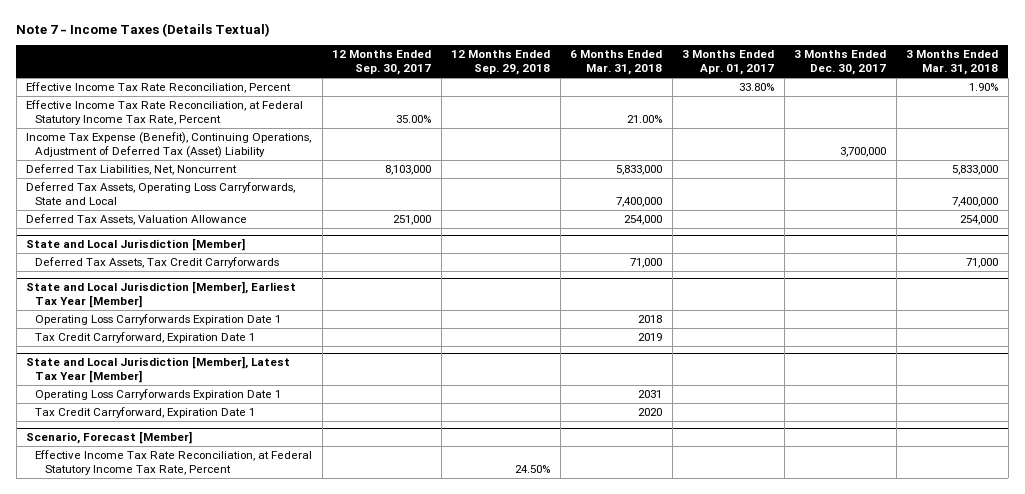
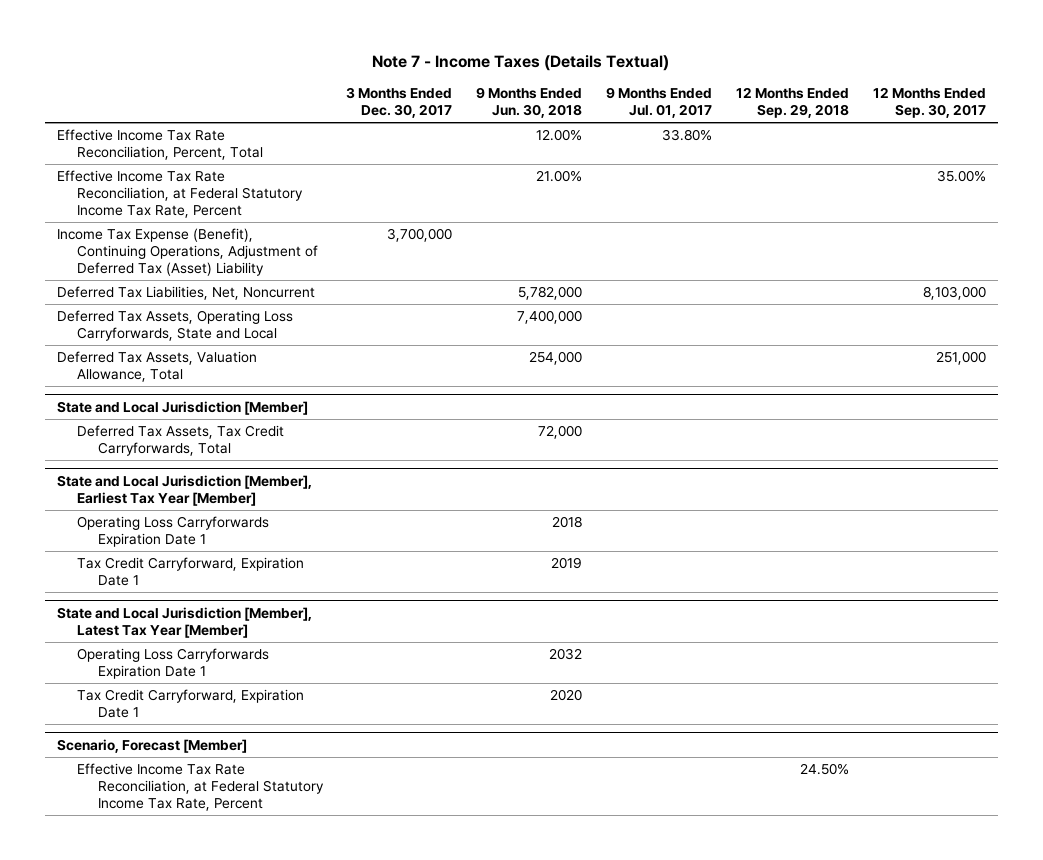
[570,50,663,76] 6 Months Ended Mar. 31, 2018 -> none
[682,50,775,76] 3 Months Ended Apr. 01, 2017 -> none
[906,50,999,76] 3 Months Ended Mar. 31, 2018 -> none
none -> [476,87,583,119] 9 Months Ended Jun. 30, 2018
none -> [606,87,713,119] 9 Months Ended Jul. 01, 2017
[26,82,292,94] Effective Income Tax Rate Reconciliation, Percent -> [57,129,264,161] Effective Income Tax Rate Reconciliation, Percent, Total
[26,214,248,226] Deferred Tax Assets, Valuation Allowance -> [57,351,258,383] Deferred Tax Assets, Valuation Allowance, Total
[35,257,280,269] Deferred Tax Assets, Tax Credit Carryforwards -> [77,425,285,457] Deferred Tax Assets, Tax Credit Carryforwards, Total

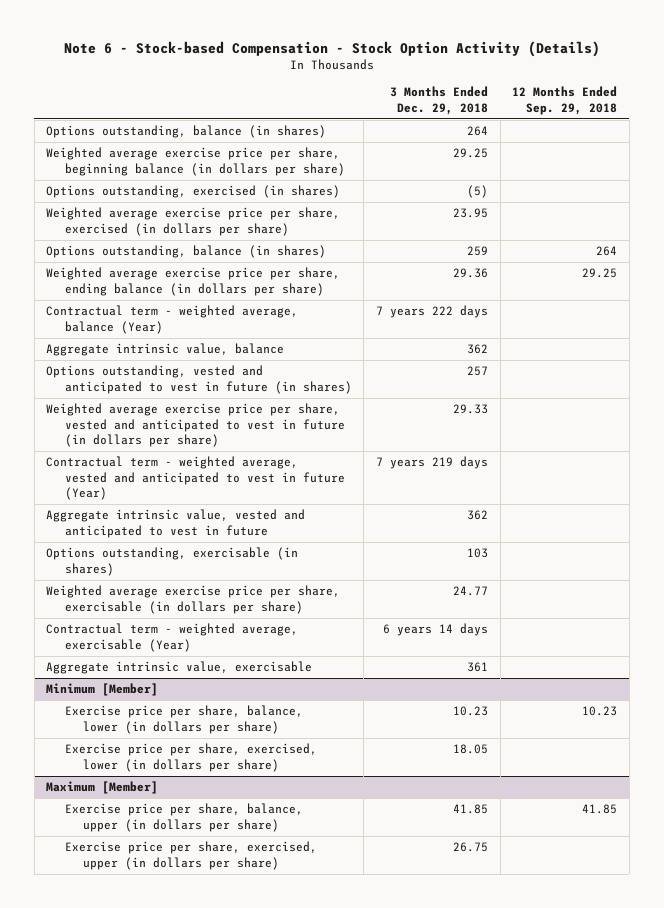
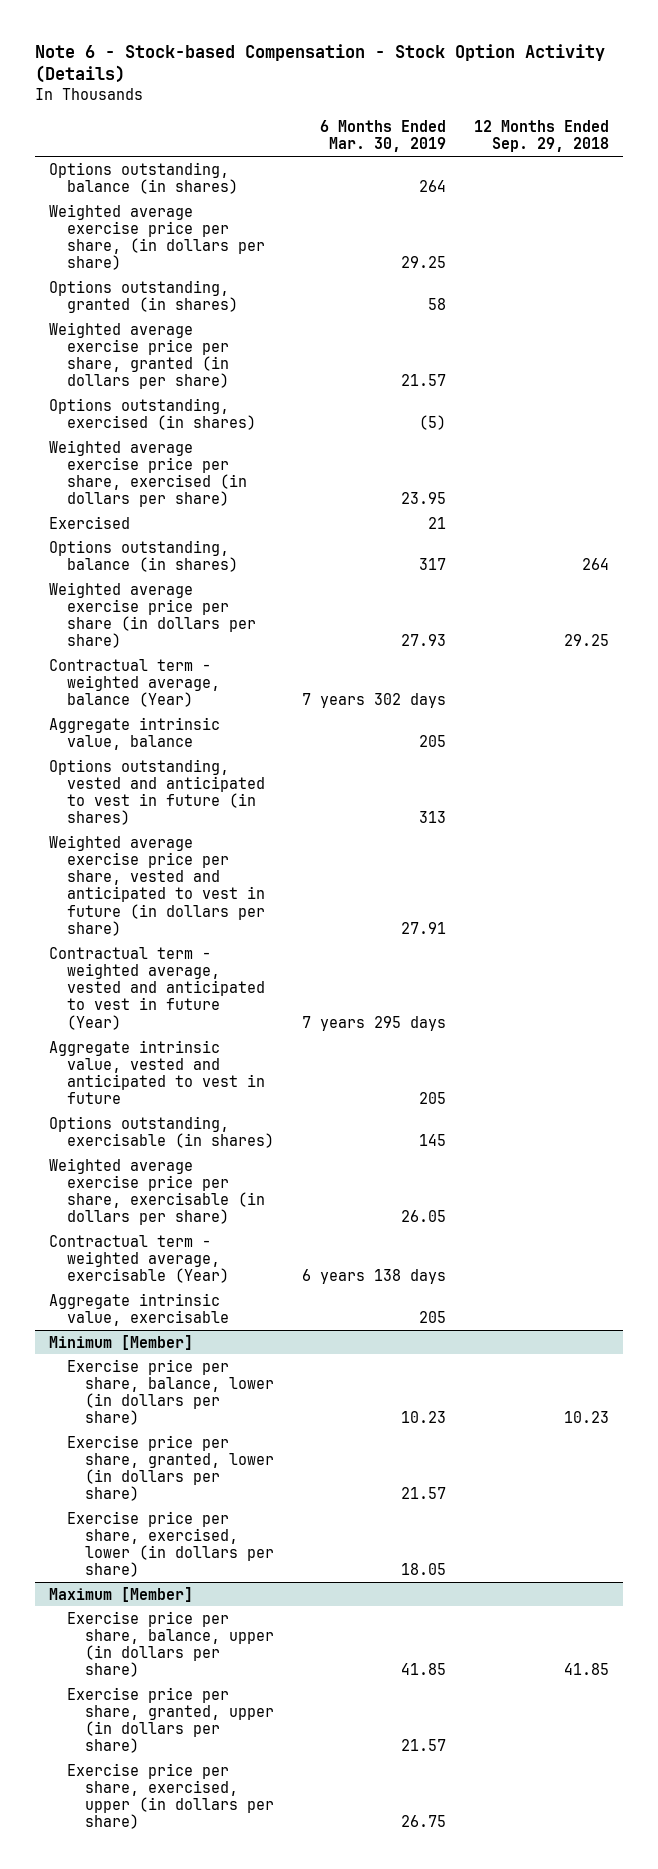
[389,86,488,115] 3 Months Ended Dec. 29, 2018 -> none
none -> [319,119,446,153] 6 Months Ended Mar. 30, 2019
[46,147,345,176] Weighted average exercise price per share, beginning balance (in dollars per share) -> [48,203,265,271] Weighted average exercise price per share, (in dollars per share)
none -> [48,279,238,313] Options outstanding, granted (in shares)
none -> [48,321,229,390] Weighted average exercise price per share, granted (in dollars per share)
none -> [48,515,130,529] Exercised
[46,267,341,296] Weighted average exercise price per share, ending balance (in dollars per share) -> [48,581,256,649] Weighted average exercise price per share (in dollars per share)
none -> [66,1434,274,1502] Exercise price per share, granted, lower (in dollars per share)
none -> [66,1686,274,1754] Exercise price per share, granted, upper (in dollars per share)

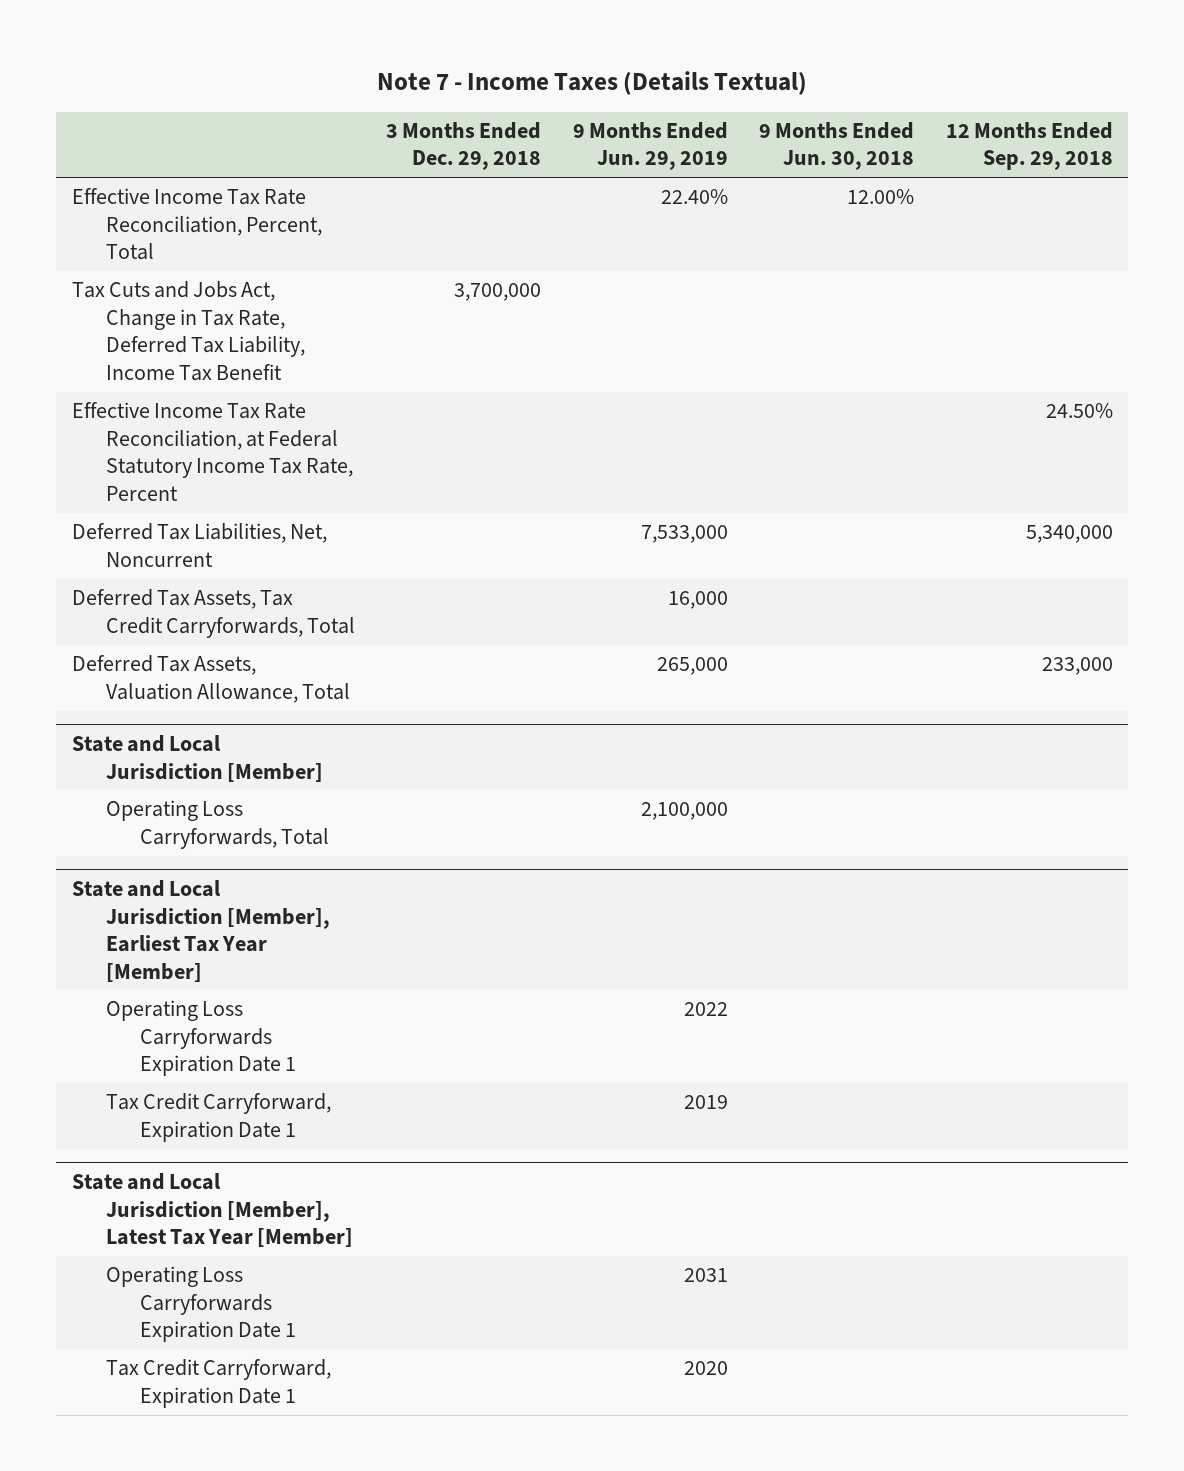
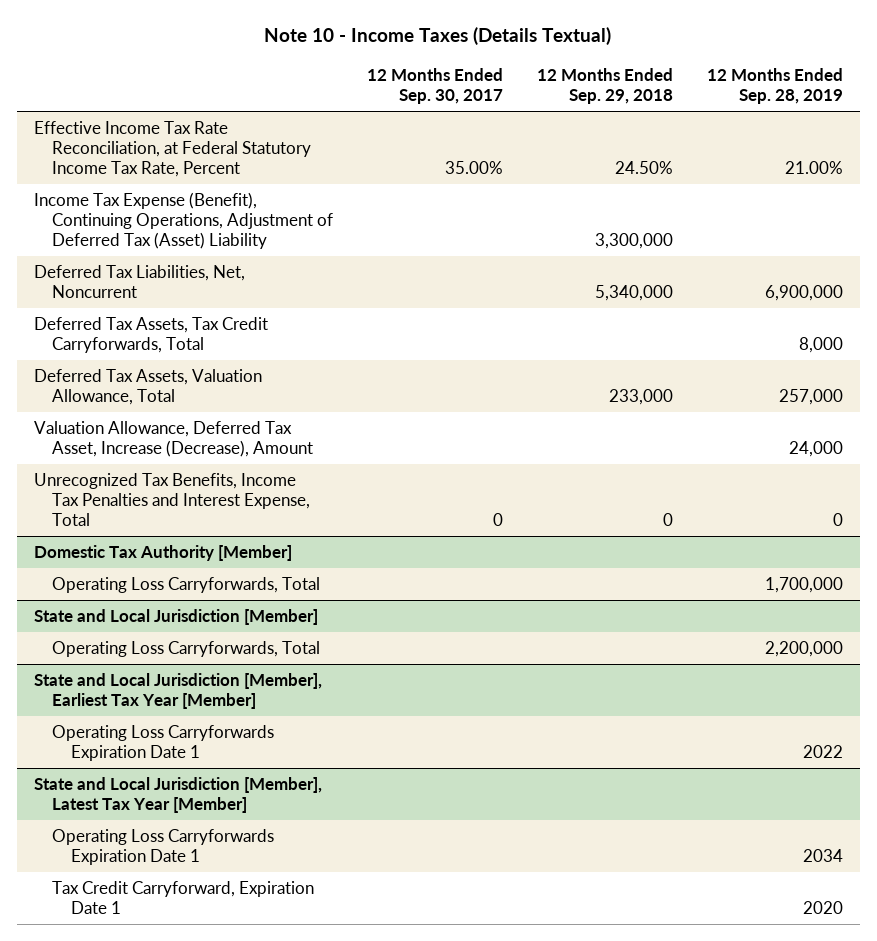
[377,70,808,95] Note 7 - Income Taxes (Details Textual) -> [264,27,612,46] Note 10 - Income Taxes (Details Textual)
[386,121,542,171] 3 Months Ended Dec. 29, 2018 -> none
[572,121,728,171] 9 Months Ended Jun. 29, 2019 -> none
[759,121,915,171] 9 Months Ended Jun. 30, 2018 -> none
none -> [367,67,504,105] 12 Months Ended Sep. 30, 2017
none -> [707,67,844,105] 12 Months Ended Sep. 28, 2019
[71,188,322,261] Effective Income Tax Rate Reconciliation, Percent, Total -> none
[71,281,305,381] Tax Cuts and Jobs Act, Change in Tax Rate, Deferred Tax Liability, Income Tax Benefit -> none
none -> [33,192,334,250] Income Tax Expense (Benefit), Continuing Operations, Adjustment of Deferred Tax (Asset) Liability
none -> [33,421,314,458] Valuation Allowance, Deferred Tax Asset, Increase (Decrease), Amount
none -> [33,473,311,527] Unrecognized Tax Benefits, Income Tax Penalties and Interest Expense, Total
none -> [33,545,292,562] Domestic Tax Authority [Member]
none -> [52,577,321,594] Operating Loss Carryforwards, Total
[105,1093,331,1142] Tax Credit Carryforward, Expiration Date 1 -> none

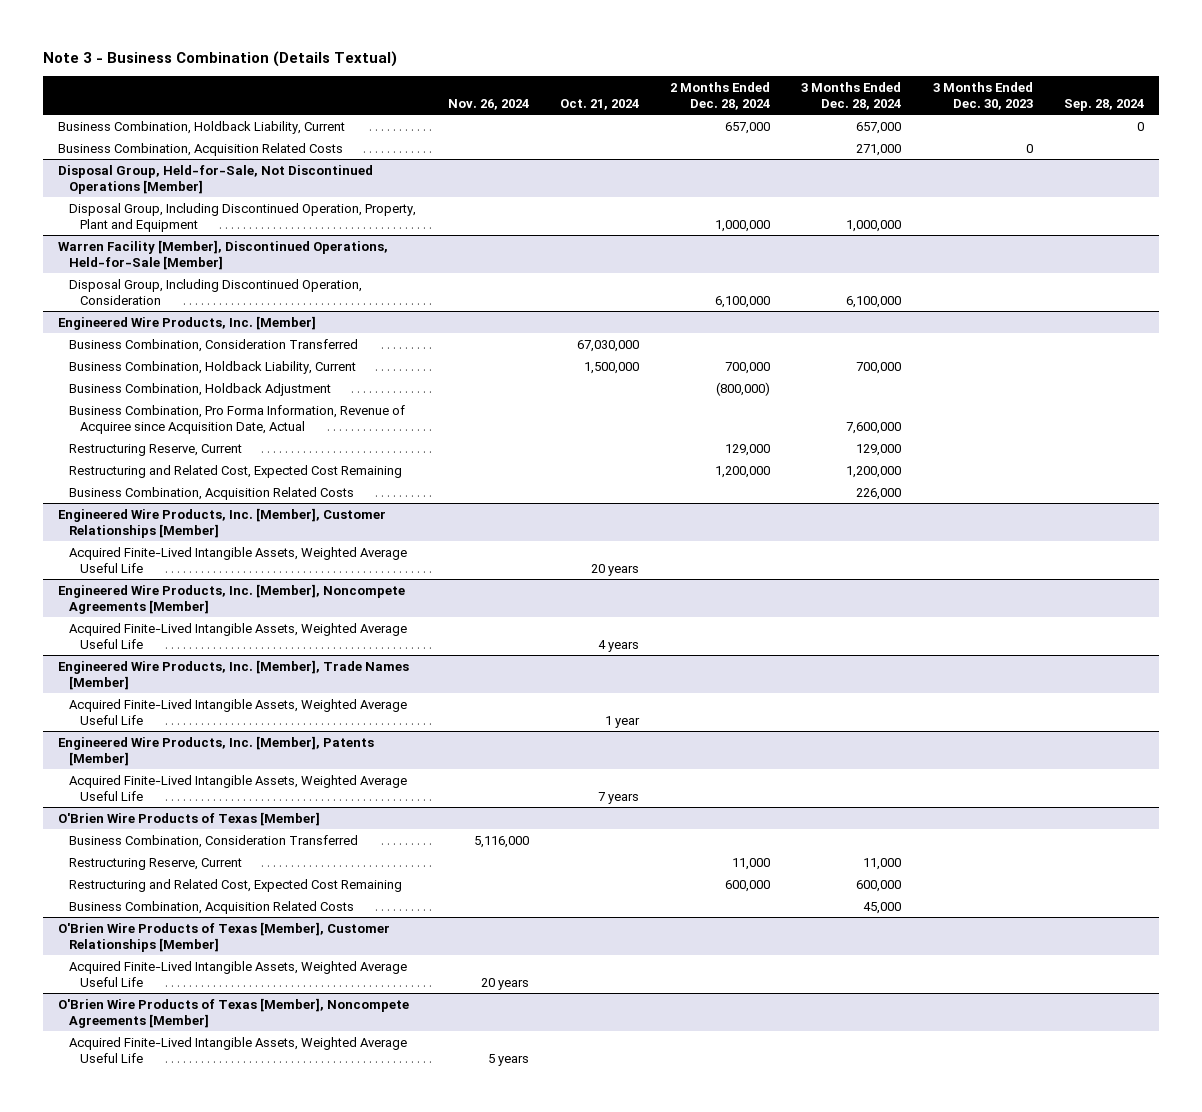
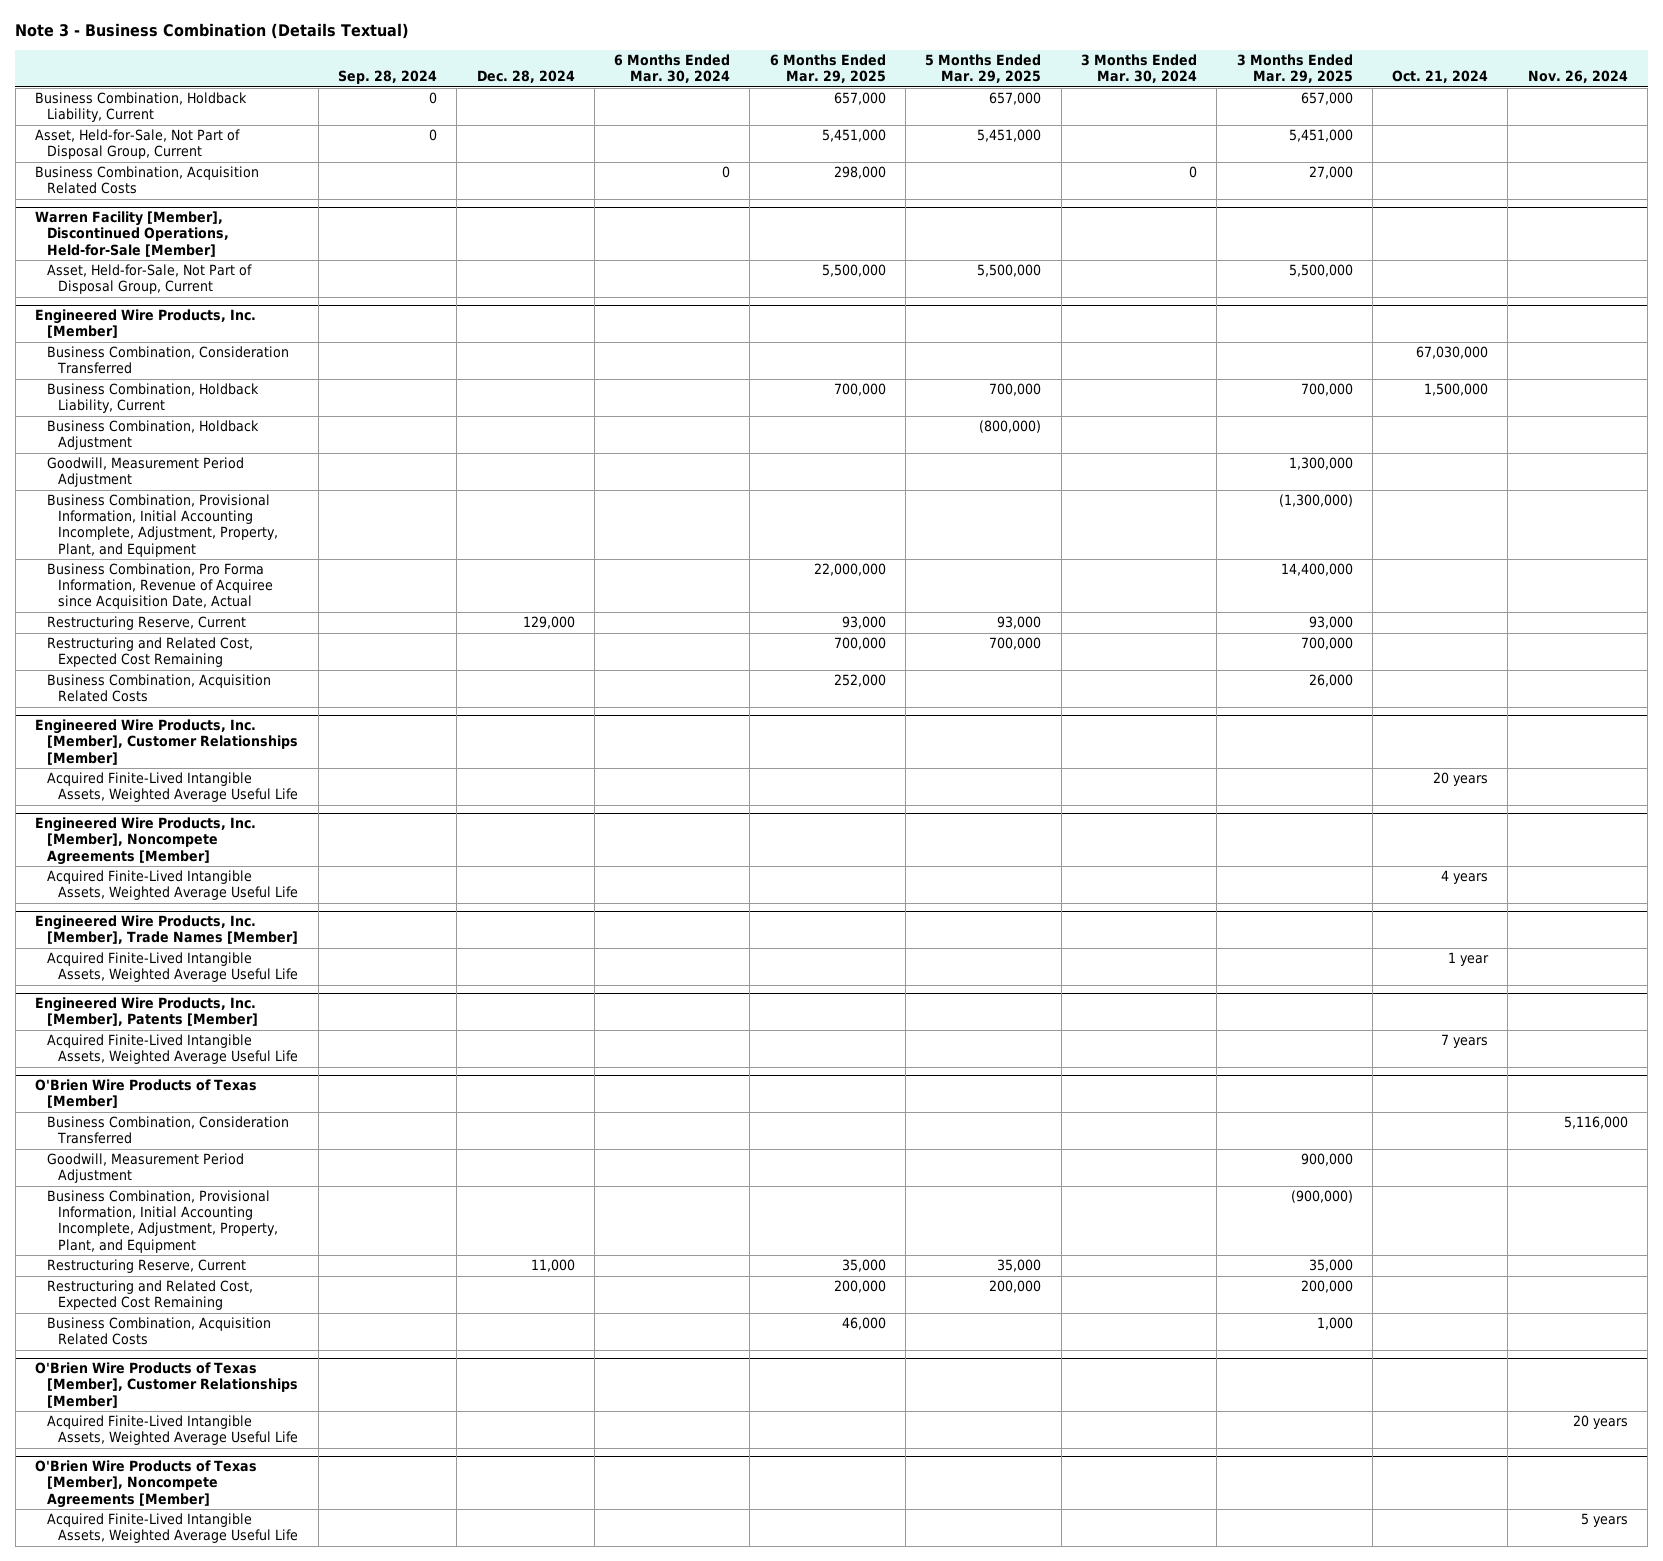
[670,81,771,110] 2 Months Ended Dec. 28, 2024 -> none
[801,81,902,110] 3 Months Ended Dec. 28, 2024 -> none
[932,81,1033,110] 3 Months Ended Dec. 30, 2023 -> none
none -> [476,70,575,84] Dec. 28, 2024
none -> [614,54,731,84] 6 Months Ended Mar. 30, 2024
none -> [769,54,886,84] 6 Months Ended Mar. 29, 2025
none -> [925,54,1042,84] 5 Months Ended Mar. 29, 2025
none -> [1080,54,1197,84] 3 Months Ended Mar. 30, 2024
none -> [1236,54,1353,84] 3 Months Ended Mar. 29, 2025
none -> [35,129,241,160] Asset, Held-for-Sale, Not Part of Disposal Group, Current
[58,164,374,194] Disposal Group, Held-for-Sale, Not Discontinued Operations [Member] -> none
[69,202,417,232] Disposal Group, Including Discontinued Operation, Property, Plant and Equipment -> none
[69,278,363,305] Disposal Group, Including Discontinued Operation, Consideration -> none
none -> [46,264,252,295] Asset, Held-for-Sale, Not Part of Disposal Group, Current
none -> [46,457,244,488] Goodwill, Measurement Period Adjustment
none -> [46,494,279,557] Business Combination, Provisional Information, Initial Accounting Incomplete, Adjustment, Property, Plant, and Equipment
none -> [46,1153,244,1184] Goodwill, Measurement Period Adjustment
none -> [46,1190,279,1253] Business Combination, Provisional Information, Initial Accounting Incomplete, Adjustment, Property, Plant, and Equipment

